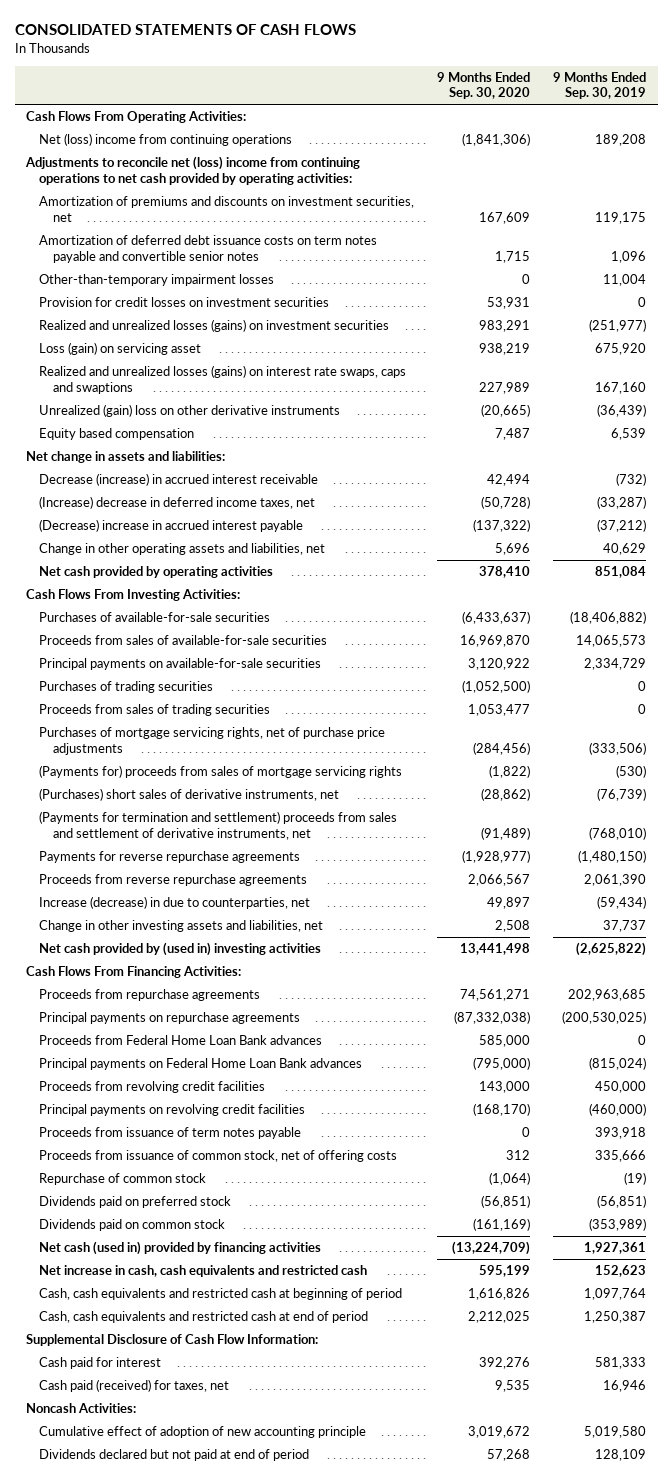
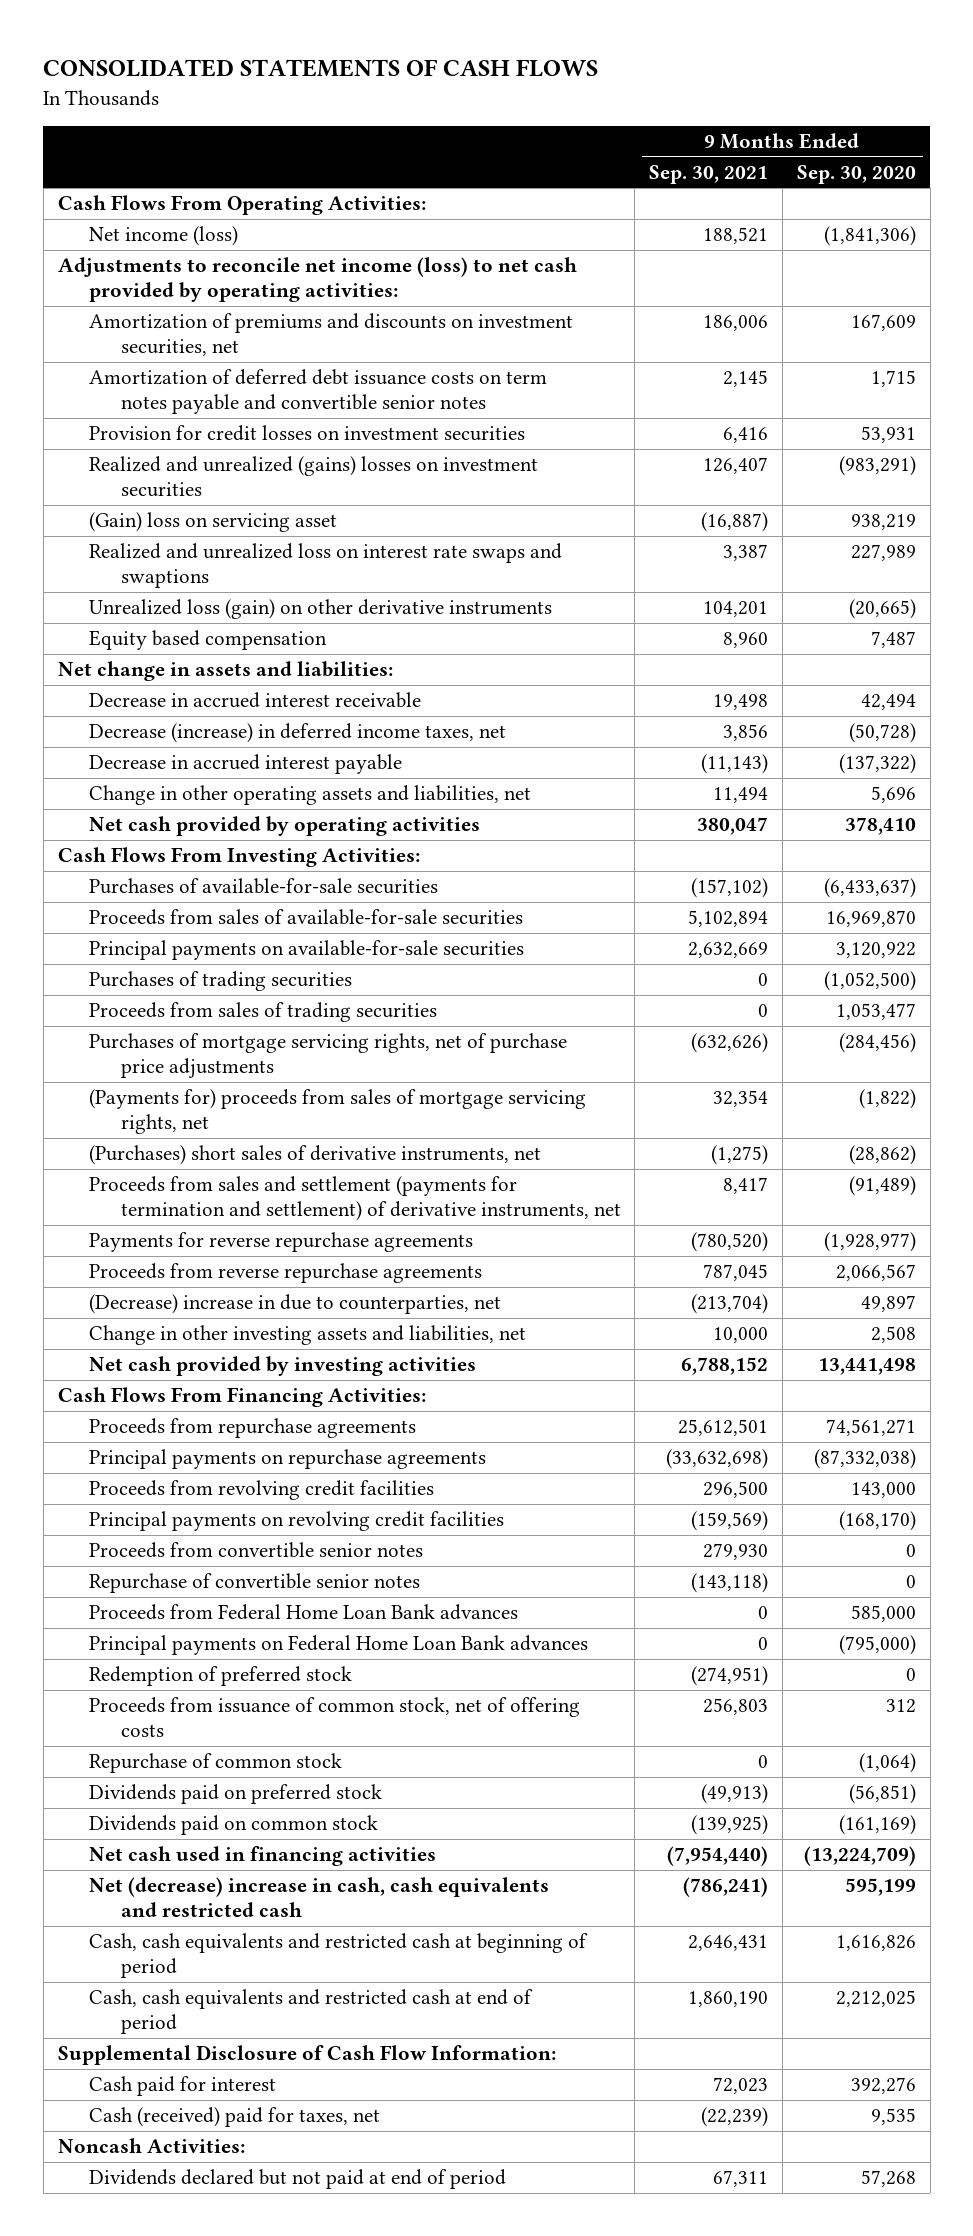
[553,71,647,100] 9 Months Ended Sep. 30, 2019 -> none
none -> [649,164,769,184] Sep. 30, 2021
[39,133,293,147] Net (loss) income from continuing operations -> [89,226,239,247] Net income (loss)
[25,156,361,185] Adjustments to reconcile net (loss) income from continuing operations to net cash provided by operating activities: -> [57,257,577,303] Adjustments to reconcile net income (loss) to net cash provided by operating activities:
[39,274,275,287] Other-than-temporary impairment losses -> none
[39,319,390,333] Realized and unrealized losses (gains) on investment securities -> [89,456,539,498] Realized and unrealized (gains) losses on investment securities
[479,320,531,333] 983,291 -> [838,456,916,477] (983,291)
[39,342,202,356] Loss (gain) on servicing asset -> [89,512,338,533] (Gain) loss on servicing asset
[39,365,407,394] Realized and unrealized losses (gains) on interest rate swaps, caps and swaptions -> [89,543,563,589] Realized and unrealized loss on interest rate swaps and swaptions
[39,404,341,418] Unrealized (gain) loss on other derivative instruments -> [89,599,553,620] Unrealized loss (gain) on other derivative instruments
[39,473,319,487] Decrease (increase) in accrued interest receivable -> [89,692,422,709] Decrease in accrued interest receivable
[39,496,316,510] (Increase) decrease in deferred income taxes, net -> [89,723,507,744] Decrease (increase) in deferred income taxes, net
[39,519,304,533] (Decrease) increase in accrued interest payable -> [89,754,403,775] Decrease in accrued interest payable
[39,765,403,779] (Payments for) proceeds from sales of mortgage servicing rights -> [89,1089,587,1135] (Payments for) proceeds from sales of mortgage servicing rights, net
[39,811,398,840] (Payments for termination and settlement) proceeds from sales and settlement of derivative instruments, net -> [89,1176,621,1222] Proceeds from sales and settlement (payments for termination and settlement) of derivative instruments, net
[39,896,311,910] Increase (decrease) in due to counterparties, net -> [89,1294,502,1315] (Decrease) increase in due to counterparties, net
[39,942,322,957] Net cash provided by (used in) investing activities -> [89,1356,477,1377] Net cash provided by investing activities
[39,1127,302,1140] Proceeds from issuance of term notes payable -> none
none -> [89,1542,424,1559] Proceeds from convertible senior notes
none -> [89,1573,421,1594] Repurchase of convertible senior notes
[39,1035,323,1046] Proceeds from Federal Home Loan Bank advances -> [89,1604,519,1621] Proceeds from Federal Home Loan Bank advances
[39,1058,363,1071] Principal payments on Federal Home Loan Bank advances -> [89,1635,589,1656] Principal payments on Federal Home Loan Bank advances
none -> [89,1666,353,1687] Redemption of preferred stock
[39,1241,322,1256] Net cash (used in) provided by financing activities -> [89,1846,437,1867] Net cash used in financing activities
[39,1265,368,1278] Net increase in cash, cash equivalents and restricted cash -> [89,1877,550,1918] Net (decrease) increase in cash, cash equivalents and restricted cash
[39,1379,230,1393] Cash paid (received) for taxes, net -> [89,2107,381,2128] Cash (received) paid for taxes, net
[39,1426,367,1439] Cumulative effect of adoption of new accounting principle -> none

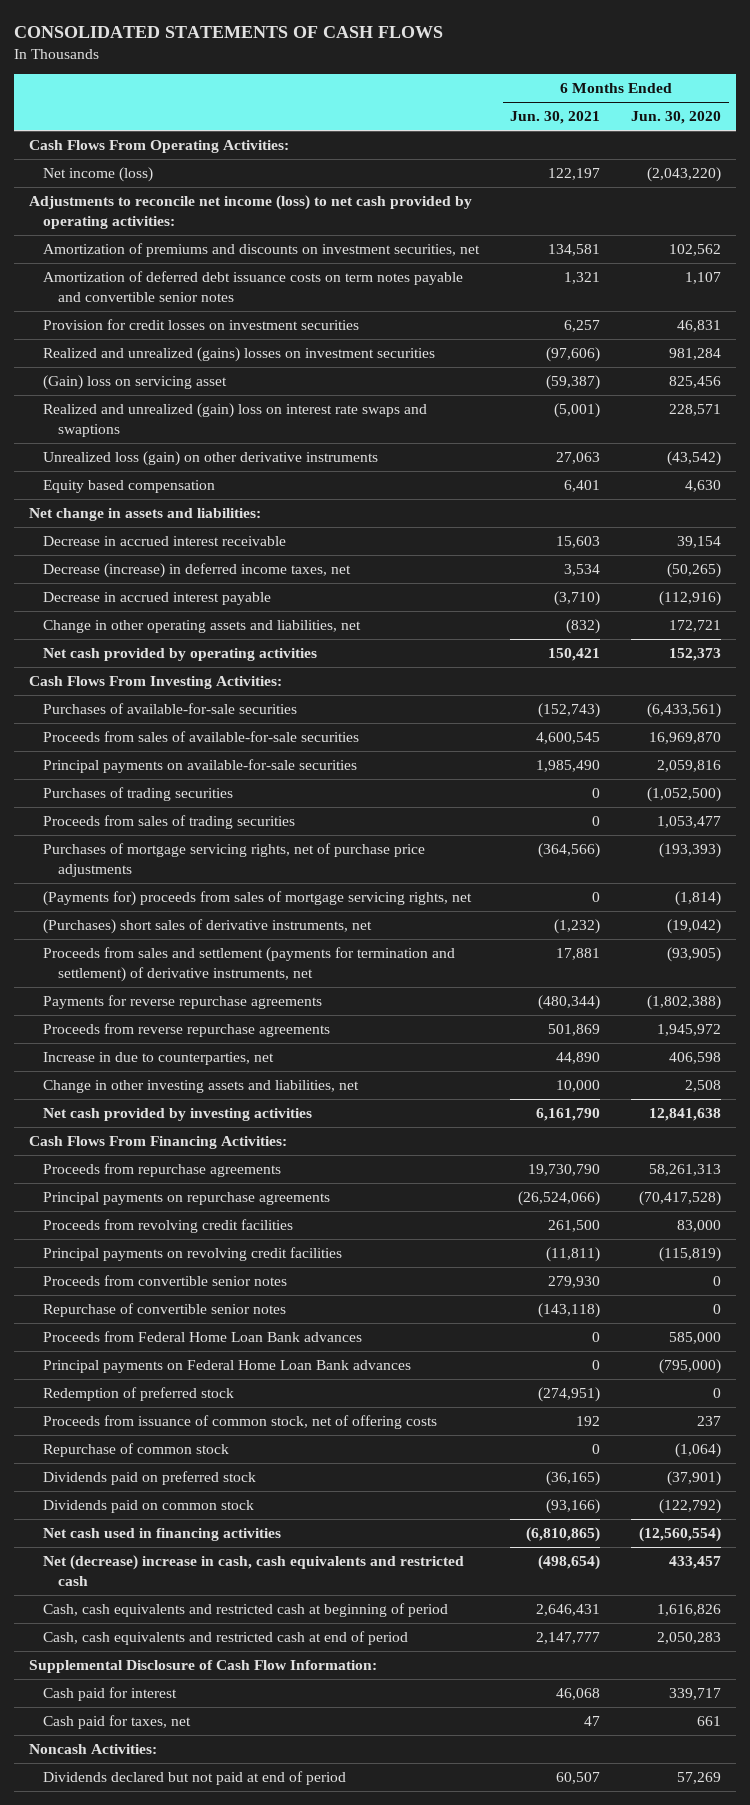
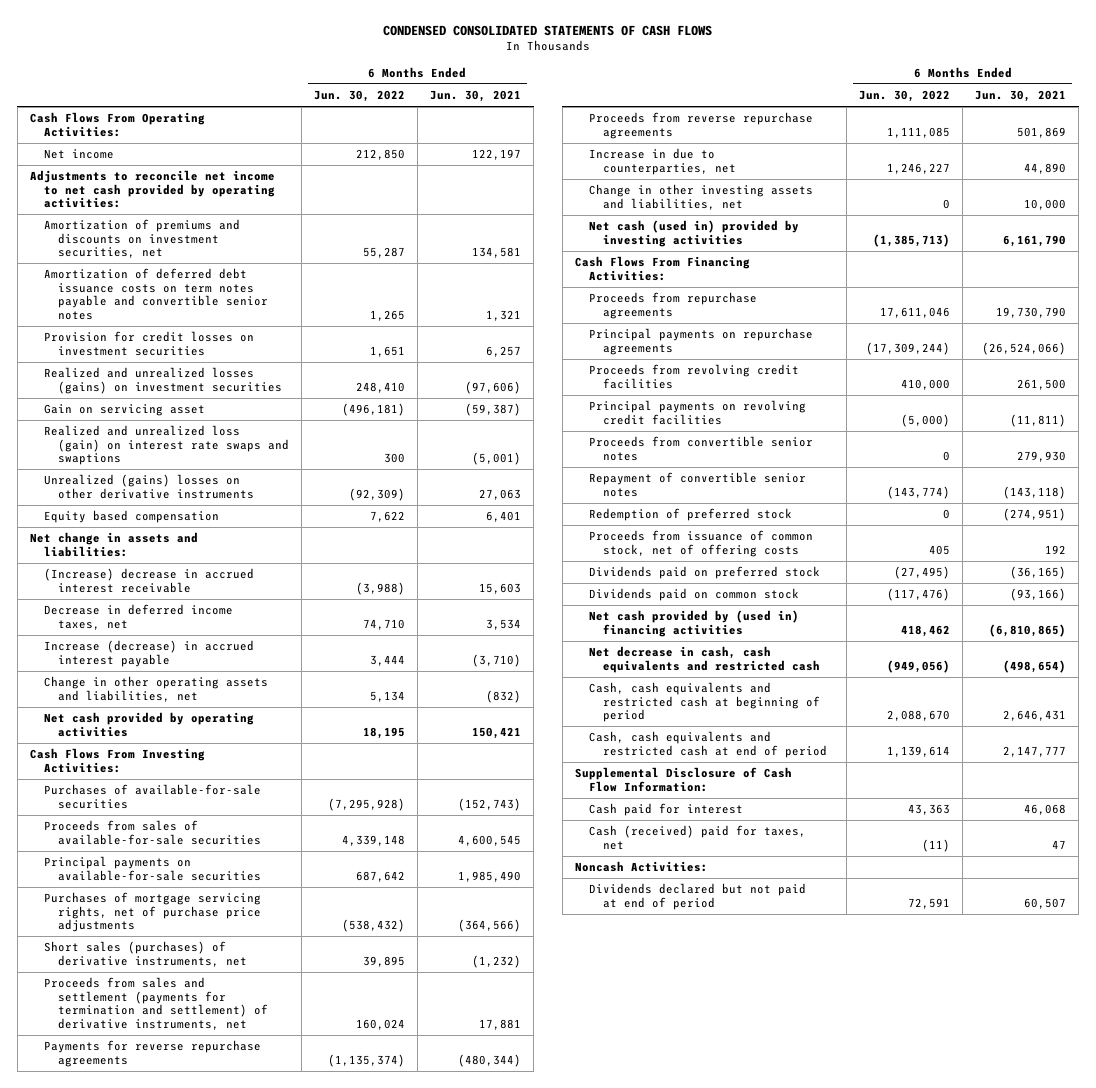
[13,25,443,38] CONSOLIDATED STATEMENTS OF CASH FLOWS -> [382,24,712,36] CONDENSED CONSOLIDATED STATEMENTS OF CASH FLOWS
[630,111,721,125] Jun. 30, 2020 -> none
none -> [313,90,405,103] Jun. 30, 2022
[43,167,154,183] Net income (loss) -> [43,149,114,160] Net income
[29,195,473,230] Adjustments to reconcile net income (loss) to net cash provided by operating activities: -> [29,170,275,209] Adjustments to reconcile net income to net cash provided by operating activities:
[43,347,436,363] Realized and unrealized (gains) losses on investment securities -> [43,367,282,394] Realized and unrealized losses (gains) on investment securities
[43,375,228,391] (Gain) loss on servicing asset -> [43,404,205,417] Gain on servicing asset
[43,403,428,438] Realized and unrealized (gain) loss on interest rate swaps and swaptions -> [43,425,289,466] Realized and unrealized loss (gain) on interest rate swaps and swaptions
[43,451,379,467] Unrealized loss (gain) on other derivative instruments -> [43,474,254,499] Unrealized (gains) losses on other derivative instruments
[43,536,287,547] Decrease in accrued interest receivable -> [43,568,254,593] (Increase) decrease in accrued interest receivable
[43,563,352,579] Decrease (increase) in deferred income taxes, net -> [43,604,233,630] Decrease in deferred income taxes, net
[43,592,272,606] Decrease in accrued interest payable -> [43,640,254,667] Increase (decrease) in accrued interest payable
[43,787,234,802] Purchases of trading securities -> none
[43,815,296,830] Proceeds from sales of trading securities -> none
[43,891,473,907] (Payments for) proceeds from sales of mortgage servicing rights, net -> none
[43,919,373,935] (Purchases) short sales of derivative instruments, net -> [43,941,247,967] Short sales (purchases) of derivative instruments, net
[43,1108,313,1122] Net cash provided by investing activities -> [588,220,799,247] Net cash (used in) provided by investing activities
[43,1331,363,1343] Proceeds from Federal Home Loan Bank advances -> none
[43,1360,412,1374] Principal payments on Federal Home Loan Bank advances -> none
[43,1303,287,1318] Repurchase of convertible senior notes -> [588,472,806,497] Repayment of convertible senior notes
[43,1443,230,1458] Repurchase of common stock -> none
[43,1528,282,1542] Net cash used in financing activities -> [588,610,799,637] Net cash provided by (used in) financing activities
[43,1555,465,1587] Net (decrease) increase in cash, cash equivalents and restricted cash -> [588,646,820,673] Net decrease in cash, cash equivalents and restricted cash
[43,1715,192,1730] Cash paid for taxes, net -> [588,825,806,850] Cash (received) paid for taxes, net

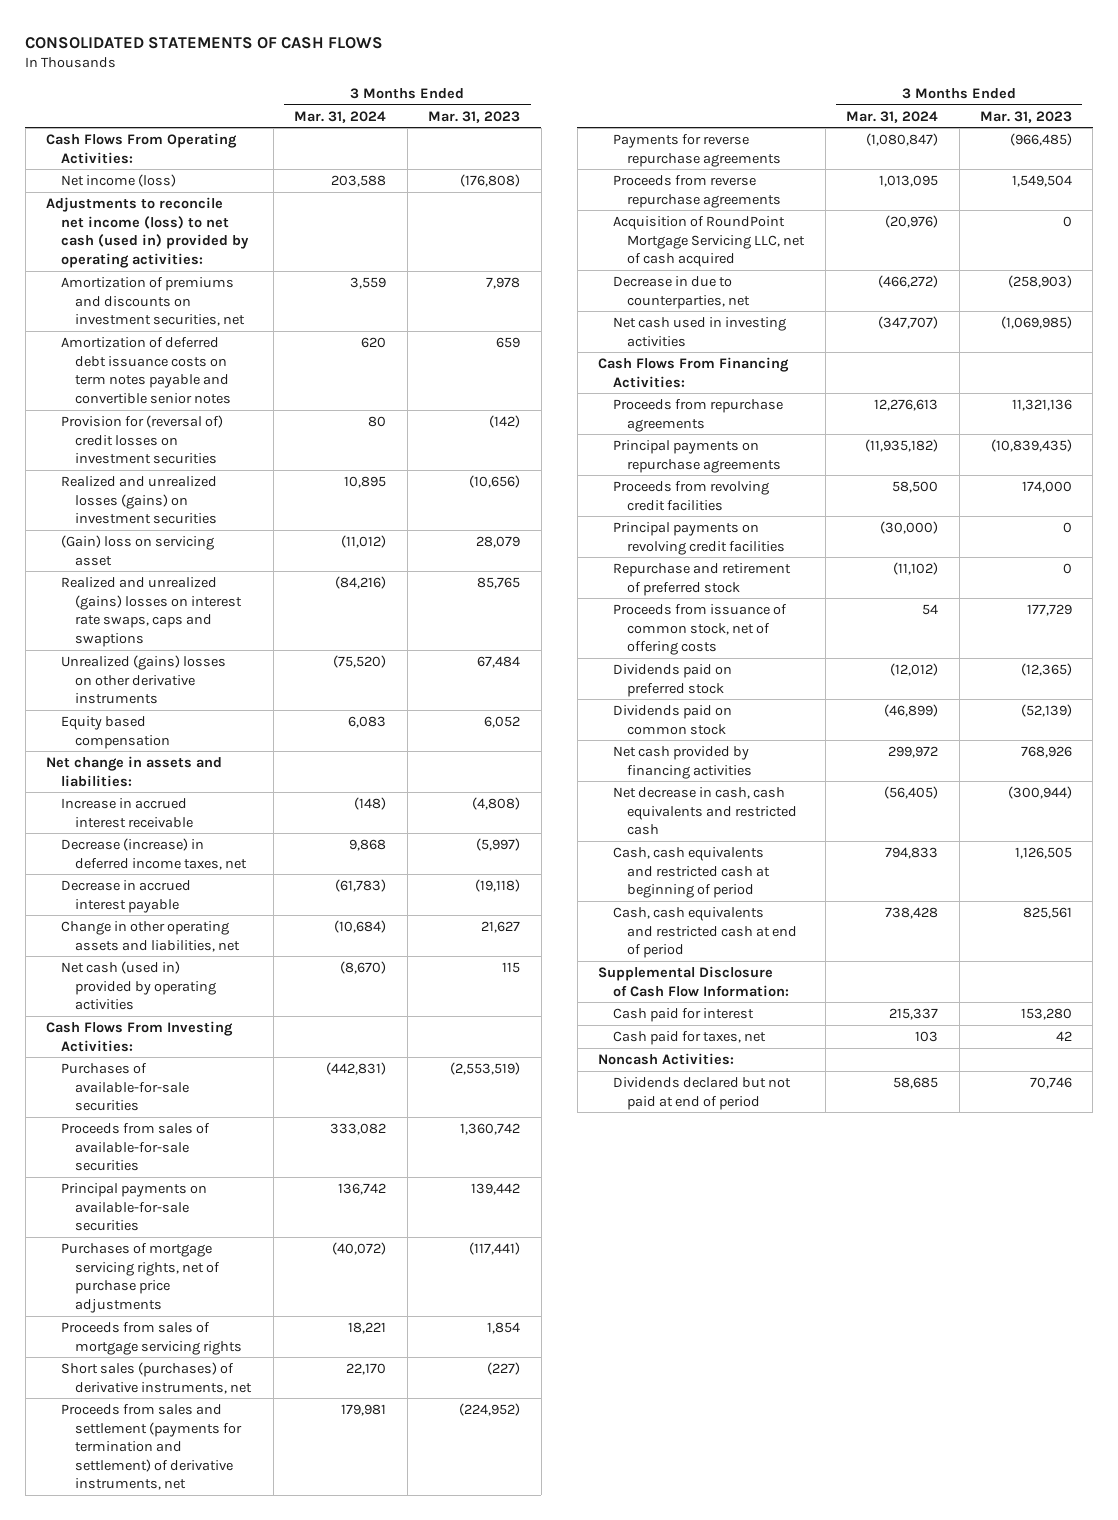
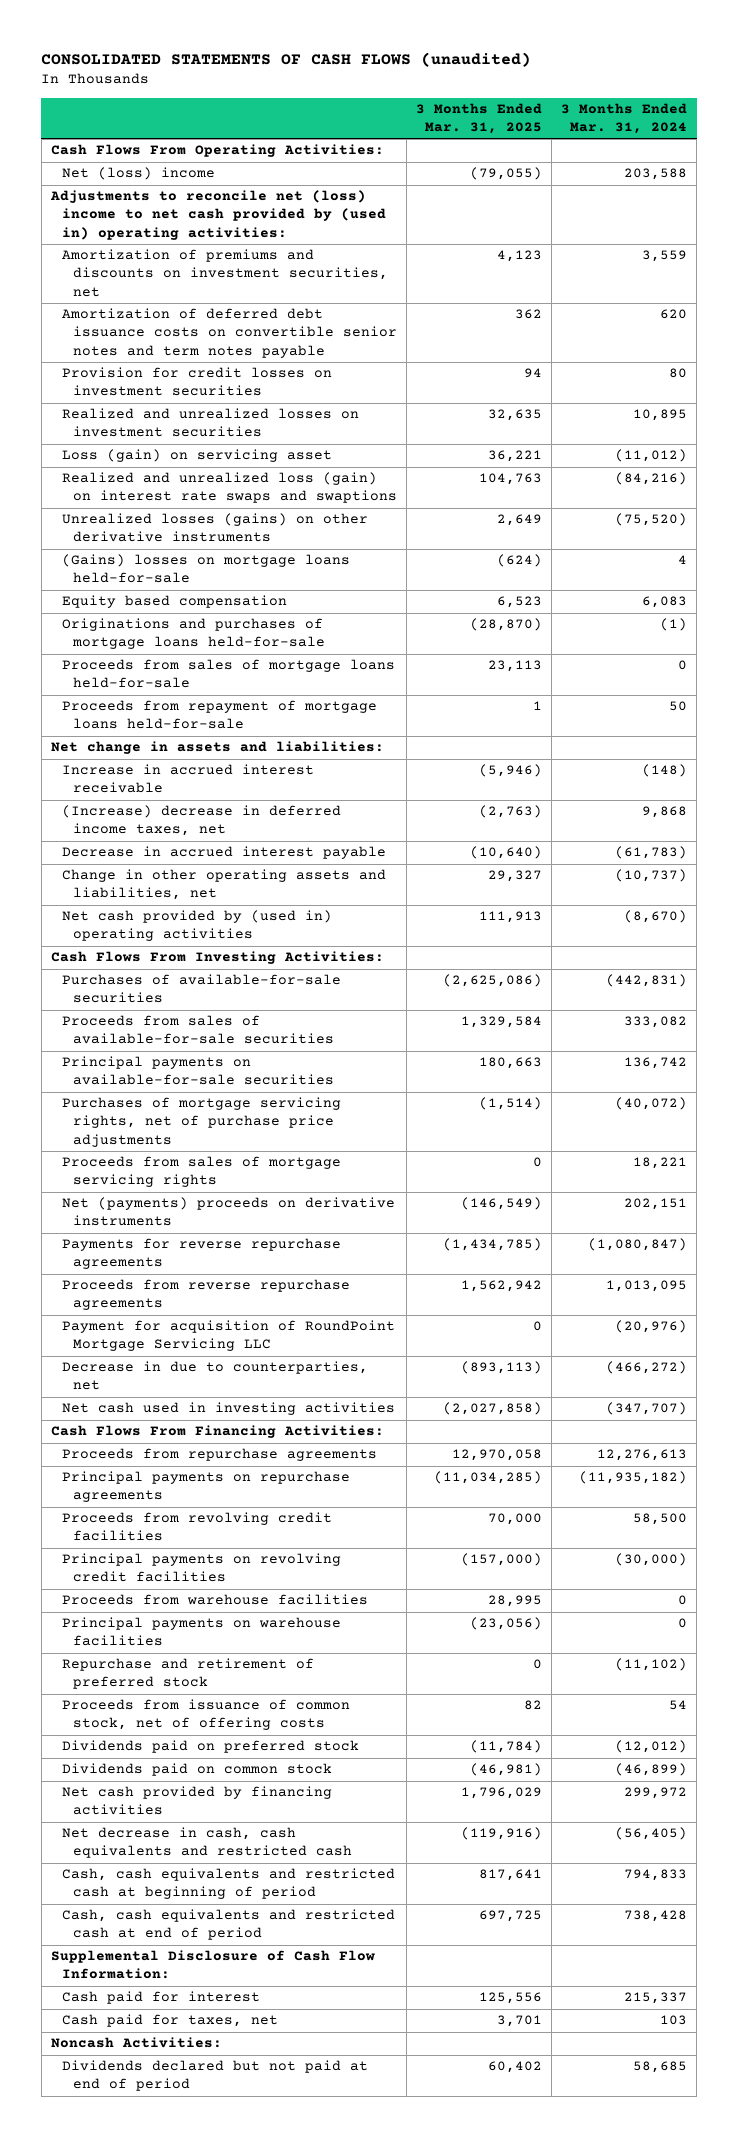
[25,36,384,49] CONSOLIDATED STATEMENTS OF CASH FLOWS -> [41,51,532,67] CONSOLIDATED STATEMENTS OF CASH FLOWS (unaudited)
[428,110,521,123] Mar. 31, 2023 -> none
none -> [416,103,543,135] 3 Months Ended Mar. 31, 2025
[60,173,176,187] Net income (loss) -> [61,167,215,181] Net (loss) income
[46,196,249,268] Adjustments to reconcile net income (loss) to net cash (used in) provided by operating activities: -> [49,190,386,240] Adjustments to reconcile net (loss) income to net cash provided by (used in) operating activities:
[60,336,232,404] Amortization of deferred debt issuance costs on term notes payable and convertible senior notes -> [61,308,398,358] Amortization of deferred debt issuance costs on convertible senior notes and term notes payable
[60,414,223,465] Provision for (reversal of) credit losses on investment securities -> [61,367,332,397] Provision for credit losses on investment securities
[60,475,218,525] Realized and unrealized losses (gains) on investment securities -> [61,408,359,438] Realized and unrealized losses on investment securities
[60,534,214,566] (Gain) loss on servicing asset -> [61,449,332,463] Loss (gain) on servicing asset
[60,576,243,647] Realized and unrealized (gains) losses on interest rate swaps, caps and swaptions -> [61,472,398,504] Realized and unrealized loss (gain) on interest rate swaps and swaptions
[60,654,226,705] Unrealized (gains) losses on other derivative instruments -> [61,513,368,543] Unrealized losses (gains) on other derivative instruments
none -> [61,554,350,584] (Gains) losses on mortgage loans held-for-sale
none -> [61,618,326,650] Originations and purchases of mortgage loans held-for-sale
none -> [61,659,395,689] Proceeds from sales of mortgage loans held-for-sale
none -> [61,700,377,730] Proceeds from repayment of mortgage loans held-for-sale
[60,837,248,870] Decrease (increase) in deferred income taxes, net -> [61,805,341,837] (Increase) decrease in deferred income taxes, net
[334,919,387,933] (10,684) -> [615,869,688,883] (10,737)
[60,960,217,1011] Net cash (used in) provided by operating activities -> [61,910,332,942] Net cash provided by (used in) operating activities
[60,1361,253,1394] Short sales (purchases) of derivative instruments, net -> none
[60,1403,243,1491] Proceeds from sales and settlement (payments for termination and settlement) of derivative instruments, net -> none
none -> [61,1197,395,1227] Net (payments) proceeds on derivative instruments
[612,215,806,268] Acquisition of RoundPoint Mortgage Servicing LLC, net of cash acquired -> [61,1320,395,1352] Payment for acquisition of RoundPoint Mortgage Servicing LLC
none -> [61,1594,368,1606] Proceeds from warehouse facilities
none -> [61,1617,341,1647] Principal payments on warehouse facilities

